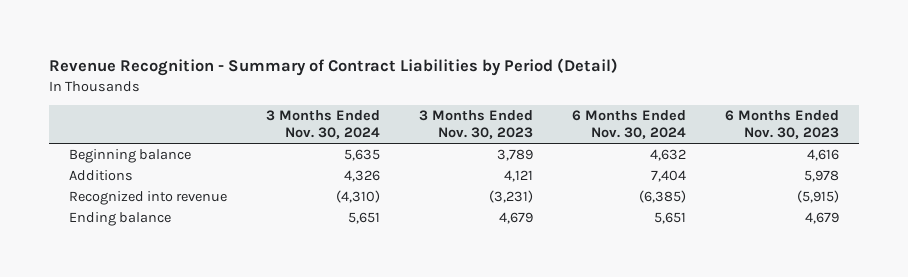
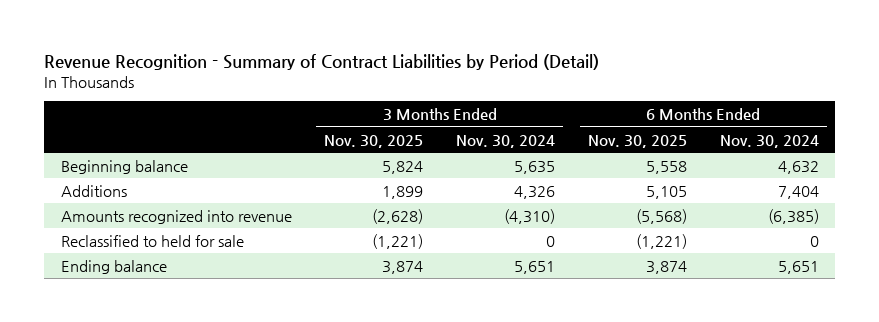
[418,110,533,140] 3 Months Ended Nov. 30, 2023 -> none
[725,110,840,140] 6 Months Ended Nov. 30, 2023 -> none
none -> [324,134,424,148] Nov. 30, 2025
none -> [587,134,687,148] Nov. 30, 2025
[68,191,227,206] Recognized into revenue -> [60,209,292,224] Amounts recognized into revenue
none -> [60,234,244,247] Reclassified to held for sale

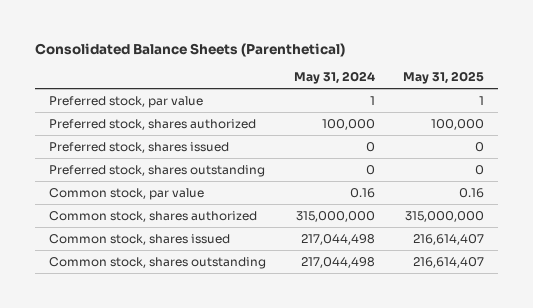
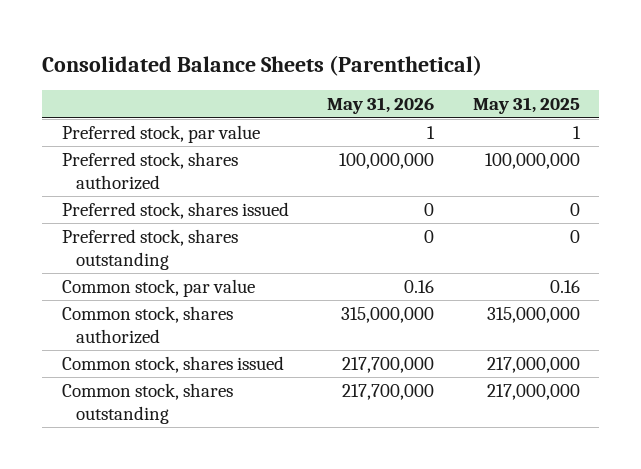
[293,71,375,85] May 31, 2024 -> none
none -> [327,97,435,115] May 31, 2026
[430,118,484,130] 100,000 -> [484,153,580,170] 100,000,000
[412,233,484,245] 216,614,407 -> [486,357,580,374] 217,000,000
[412,256,484,268] 216,614,407 -> [486,384,580,401] 217,000,000

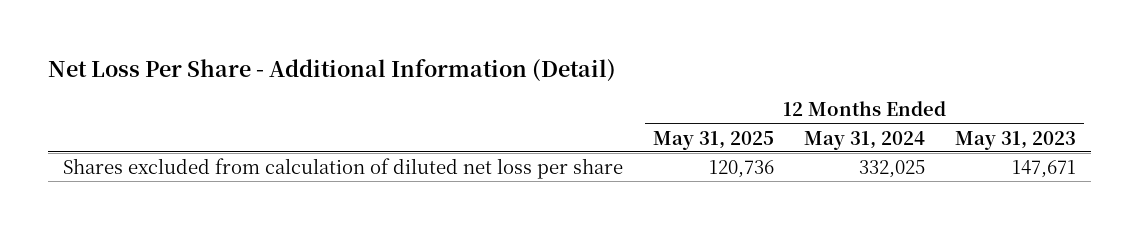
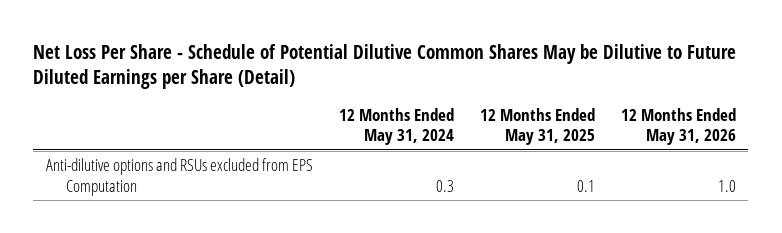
[47,58,616,82] Net Loss Per Share - Additional Information (Detail) -> [33,43,737,90] Net Loss Per Share - Schedule of Potential Dilutive Common Shares May be Dilutive to Future Diluted Earnings per Share (Detail)
[955,130,1077,150] May 31, 2023 -> none
none -> [620,107,736,146] 12 Months Ended May 31, 2026
[62,157,623,179] Shares excluded from calculation of diluted net loss per share -> none
none -> [46,158,314,196] Anti-dilutive options and RSUs excluded from EPS Computation

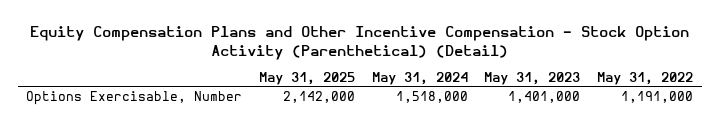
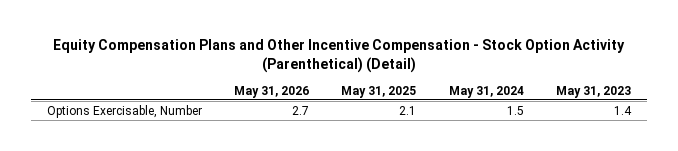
[597,71,694,85] May 31, 2022 -> none
none -> [234,85,310,98] May 31, 2026
[282,90,355,103] 2,142,000 -> [399,105,417,115] 2.1
[395,90,468,103] 1,518,000 -> [506,105,524,115] 1.5
[508,90,581,103] 1,401,000 -> [613,105,632,115] 1.4

